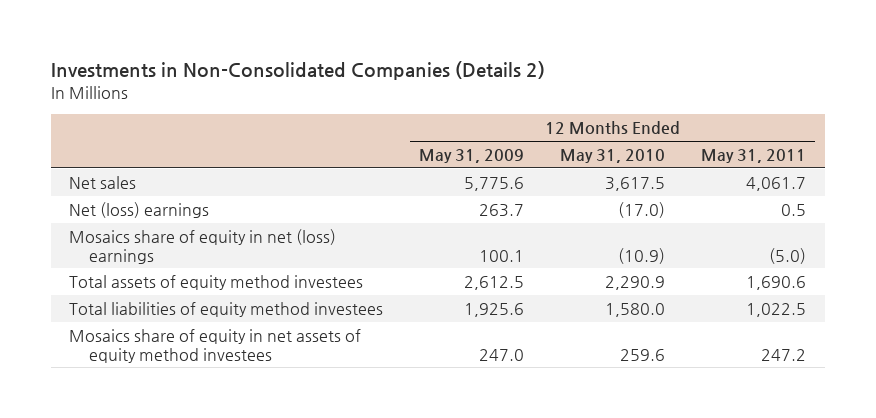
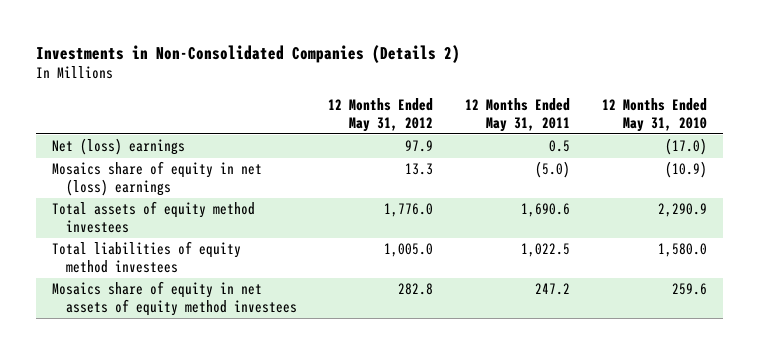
[419,148,525,163] May 31, 2009 -> none
none -> [328,97,434,132] 12 Months Ended May 31, 2012
[69,175,137,189] Net sales -> none

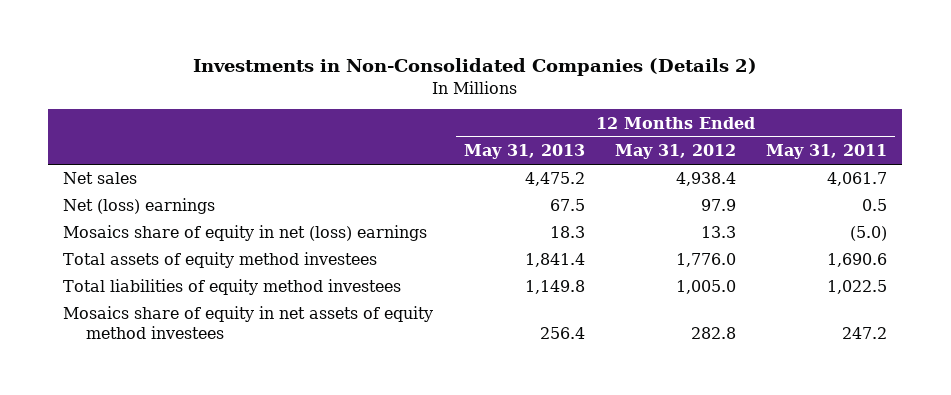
[602,97,708,132] 12 Months Ended May 31, 2010 -> none
none -> [463,144,585,160] May 31, 2013
none -> [63,172,138,185] Net sales

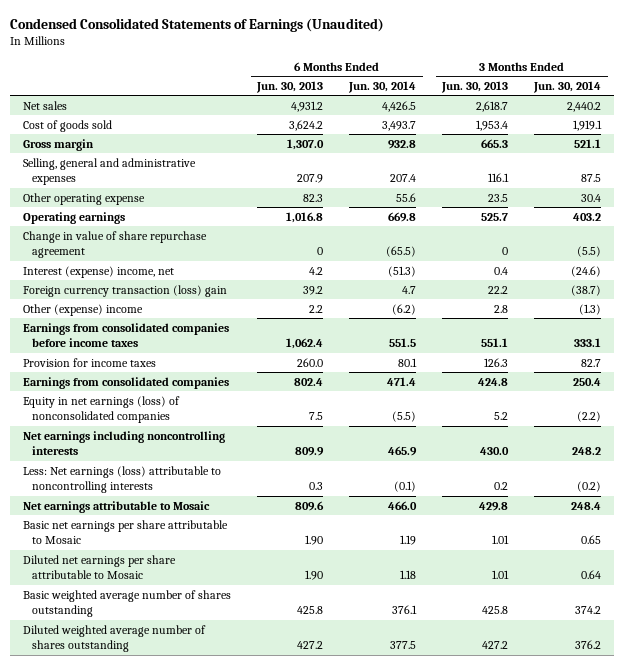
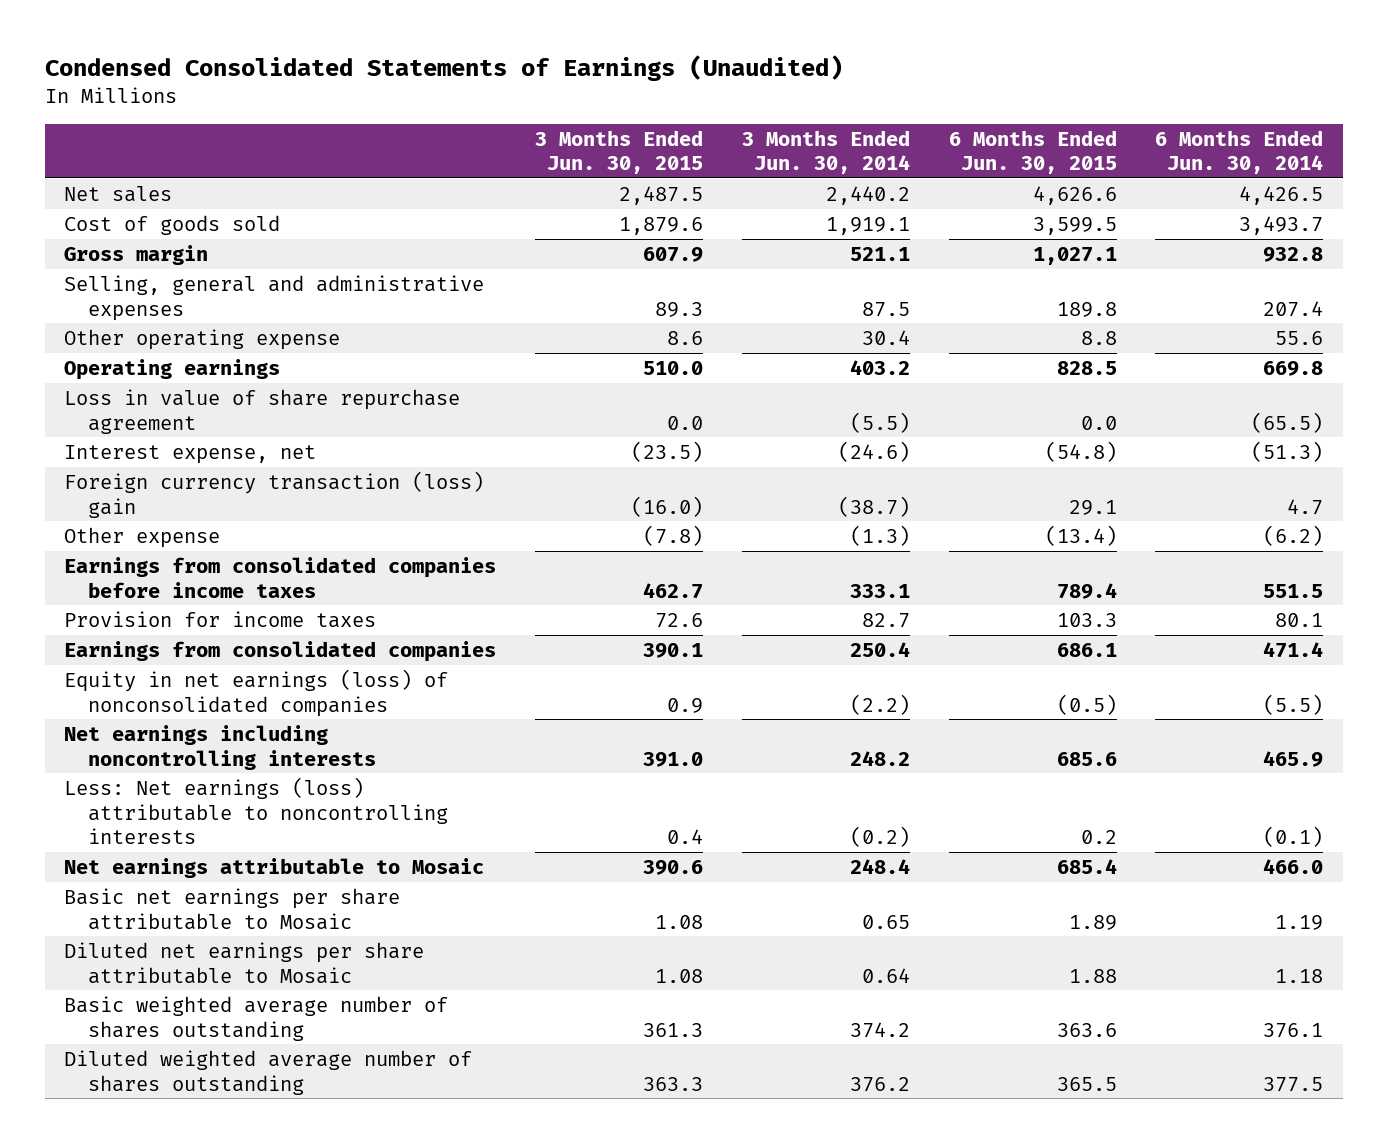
[256,80,324,93] Jun. 30, 2013 -> none
[441,80,509,93] Jun. 30, 2013 -> none
none -> [534,129,703,175] 3 Months Ended Jun. 30, 2015
none -> [948,129,1117,175] 6 Months Ended Jun. 30, 2015
[22,230,207,259] Change in value of share repurchase agreement -> [64,389,461,434] Loss in value of share repurchase agreement
[22,265,174,278] Interest (expense) income, net -> [64,445,317,465] Interest expense, net
[22,303,143,316] Other (expense) income -> [64,527,221,549] Other expense

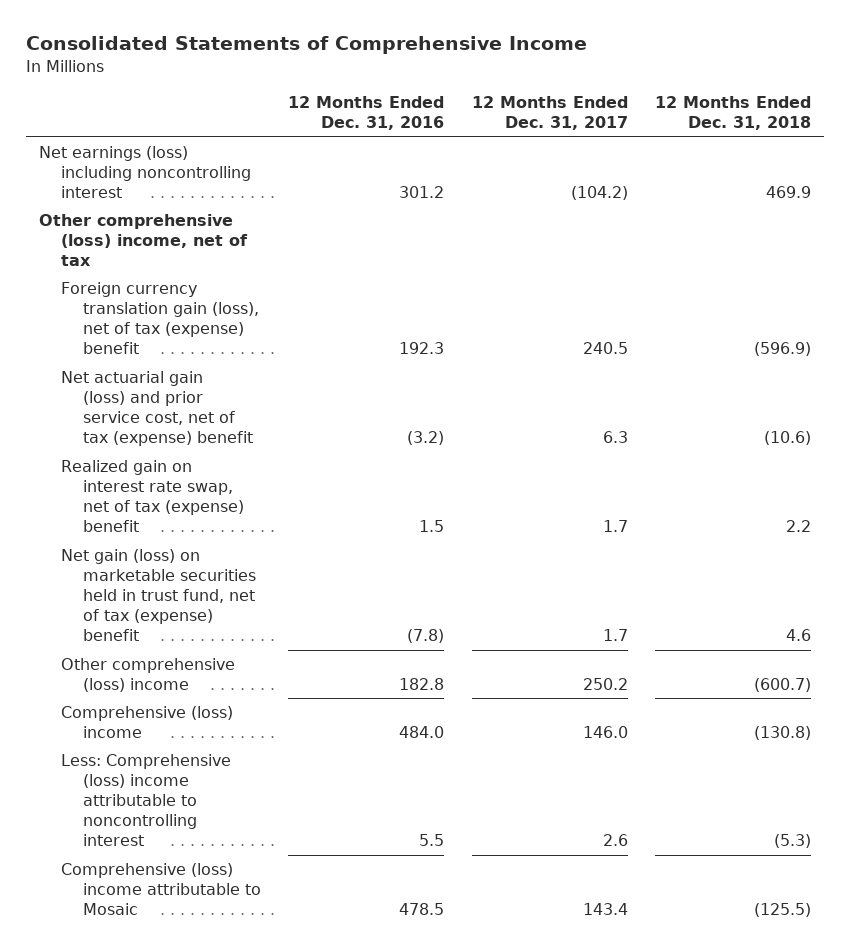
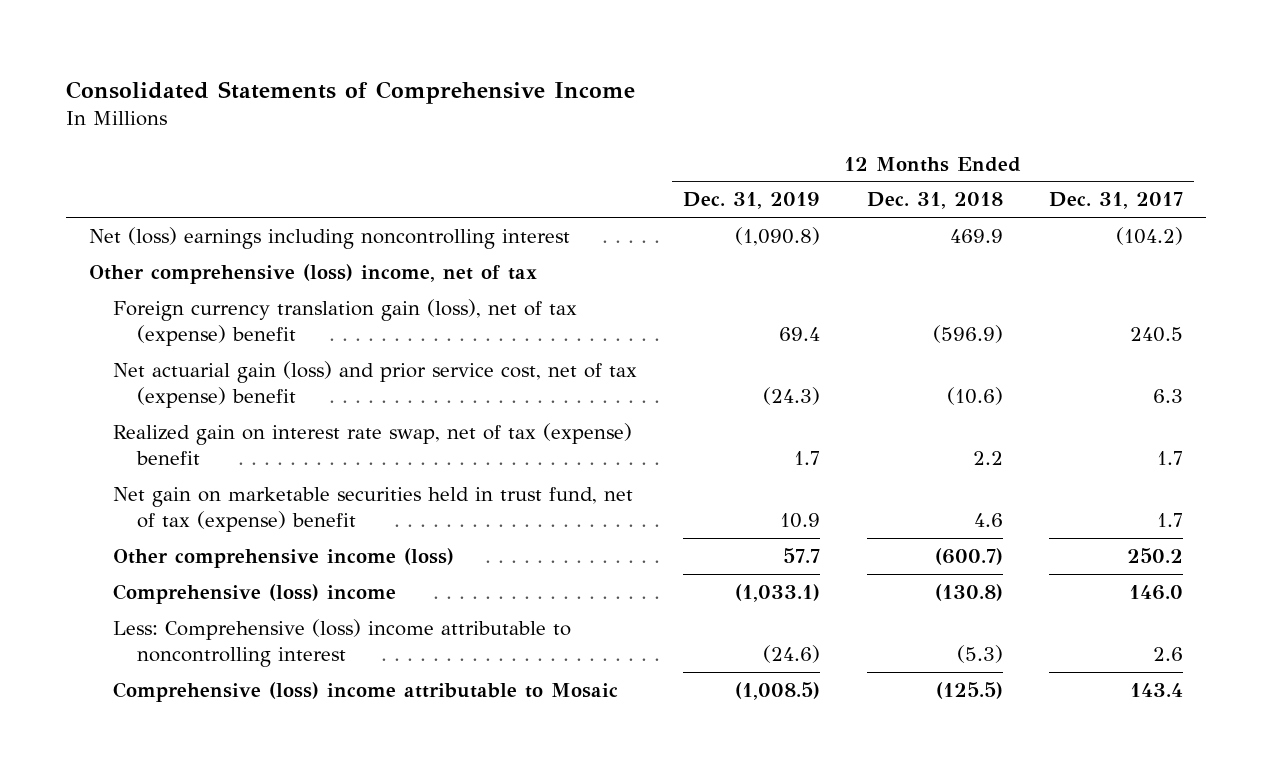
[288,96,445,131] 12 Months Ended Dec. 31, 2016 -> none
none -> [683,192,821,210] Dec. 31, 2019
[39,146,252,199] Net earnings (loss) including noncontrolling interest -> [89,226,571,249] Net (loss) earnings including noncontrolling interest
[61,549,257,642] Net gain (loss) on marketable securities held in trust fund, net of tax (expense) benefit -> [113,486,634,532] Net gain on marketable securities held in trust fund, net of tax (expense) benefit
[61,658,236,693] Other comprehensive (loss) income -> [113,547,455,568] Other comprehensive income (loss)

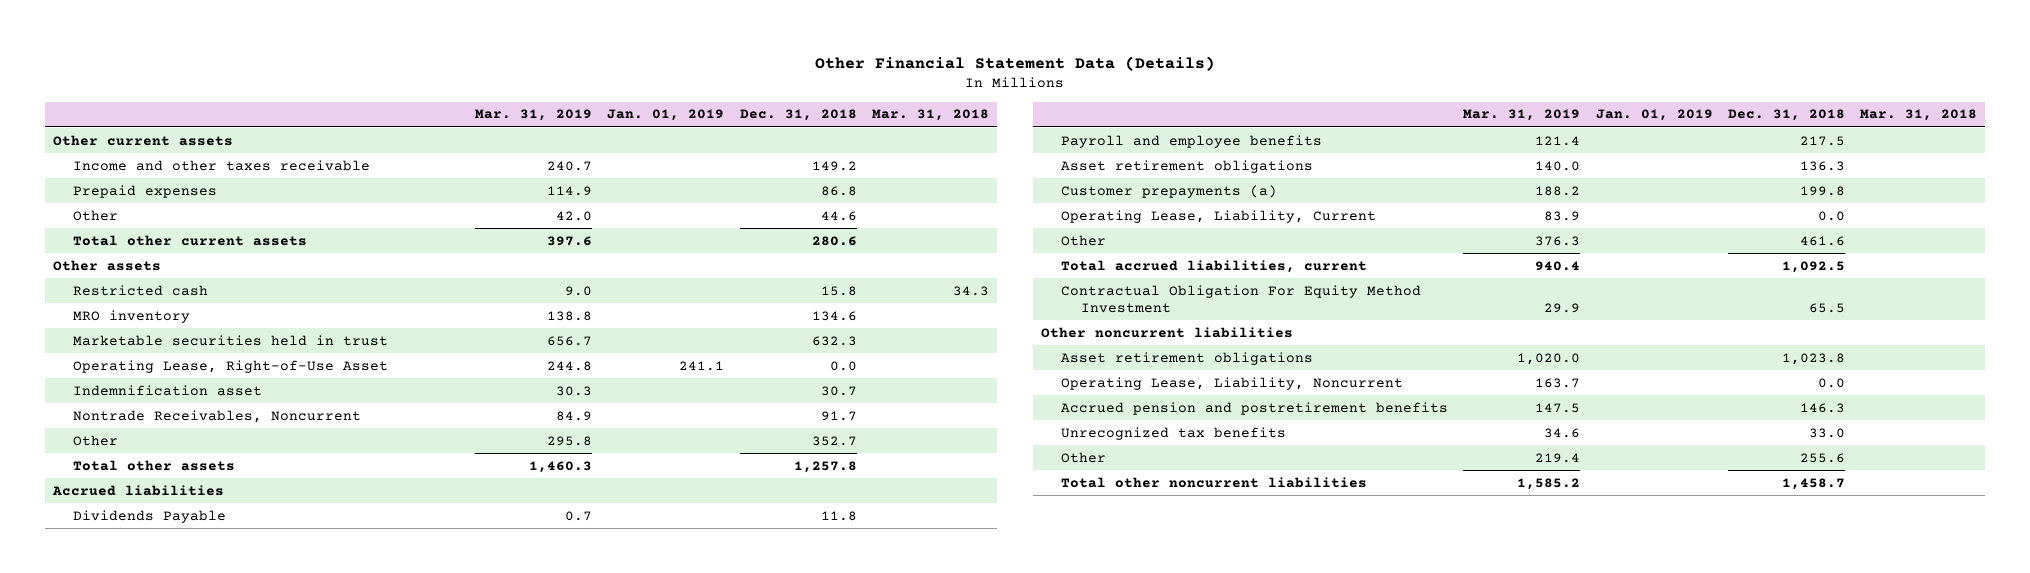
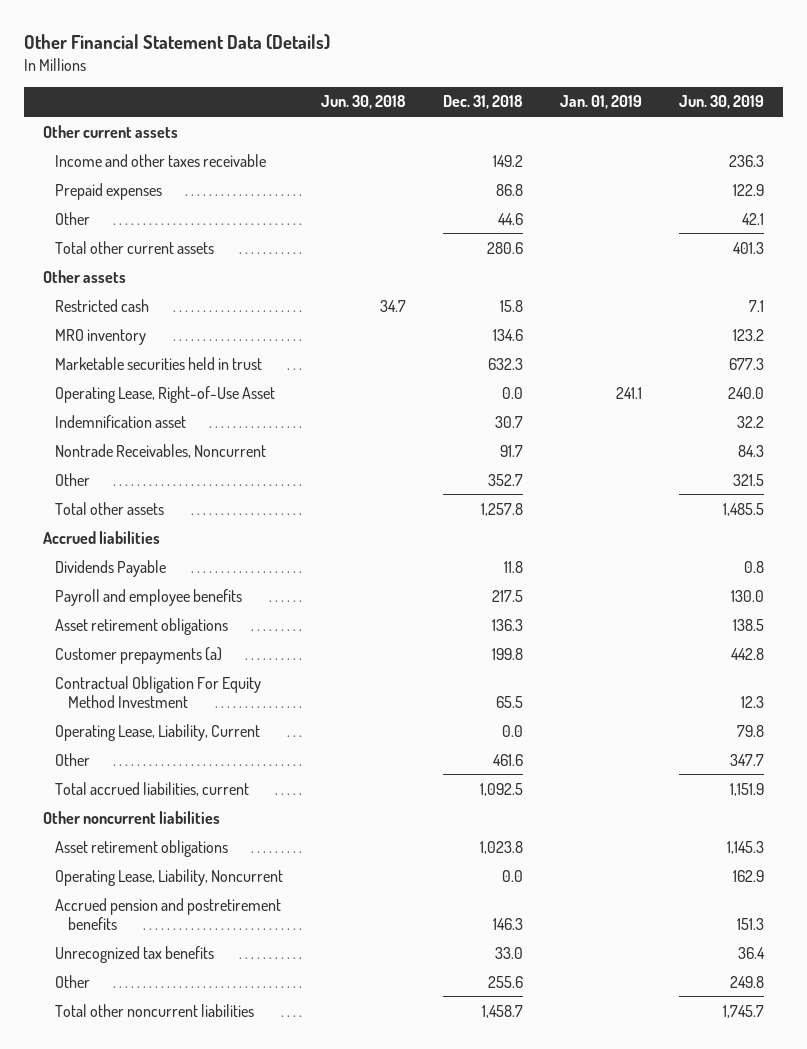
[475,109,593,122] Mar. 31, 2019 -> none
[872,109,990,122] Mar. 31, 2018 -> none
none -> [320,95,406,110] Jun. 30, 2018
none -> [679,95,765,110] Jun. 30, 2019
[1060,284,1421,313] Contractual Obligation For Equity Method Investment -> [55,675,262,708] Contractual Obligation For Equity Method Investment

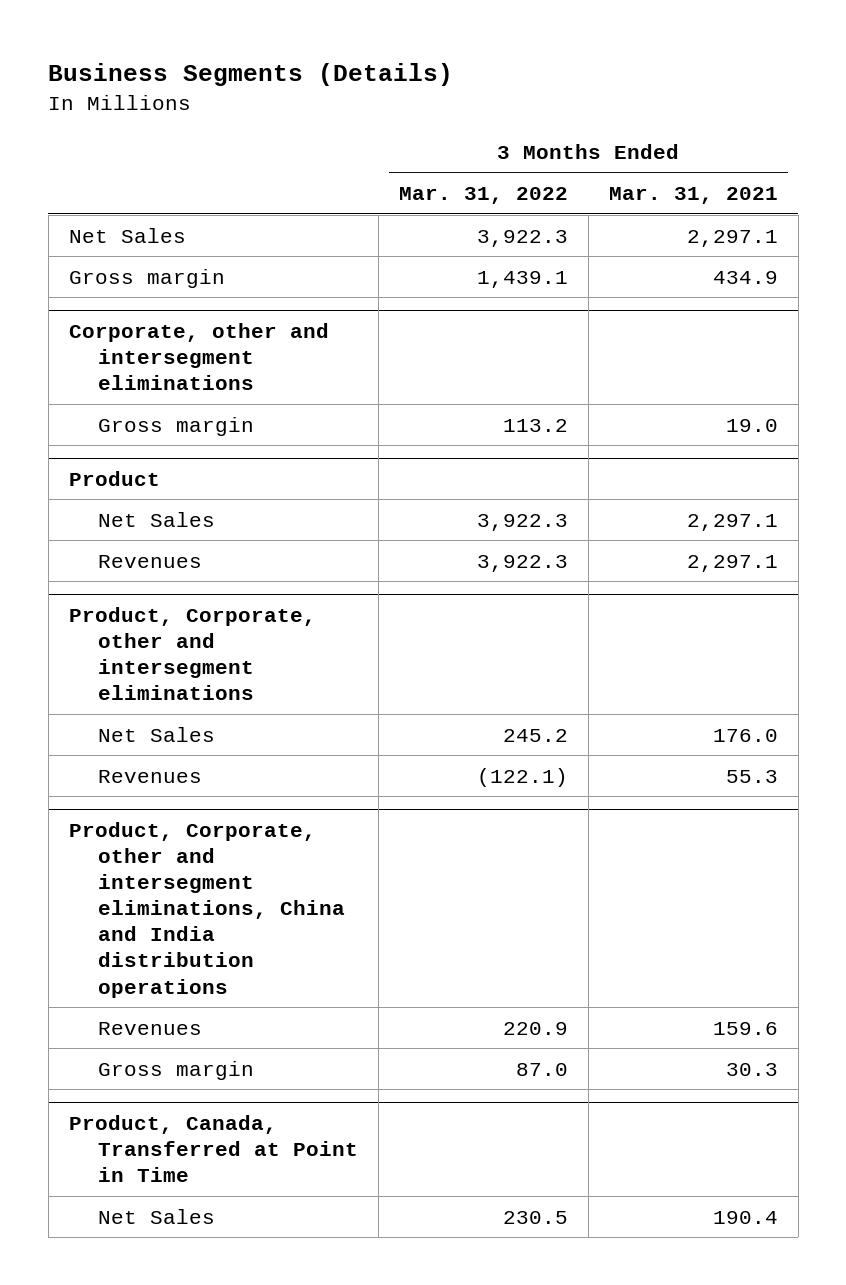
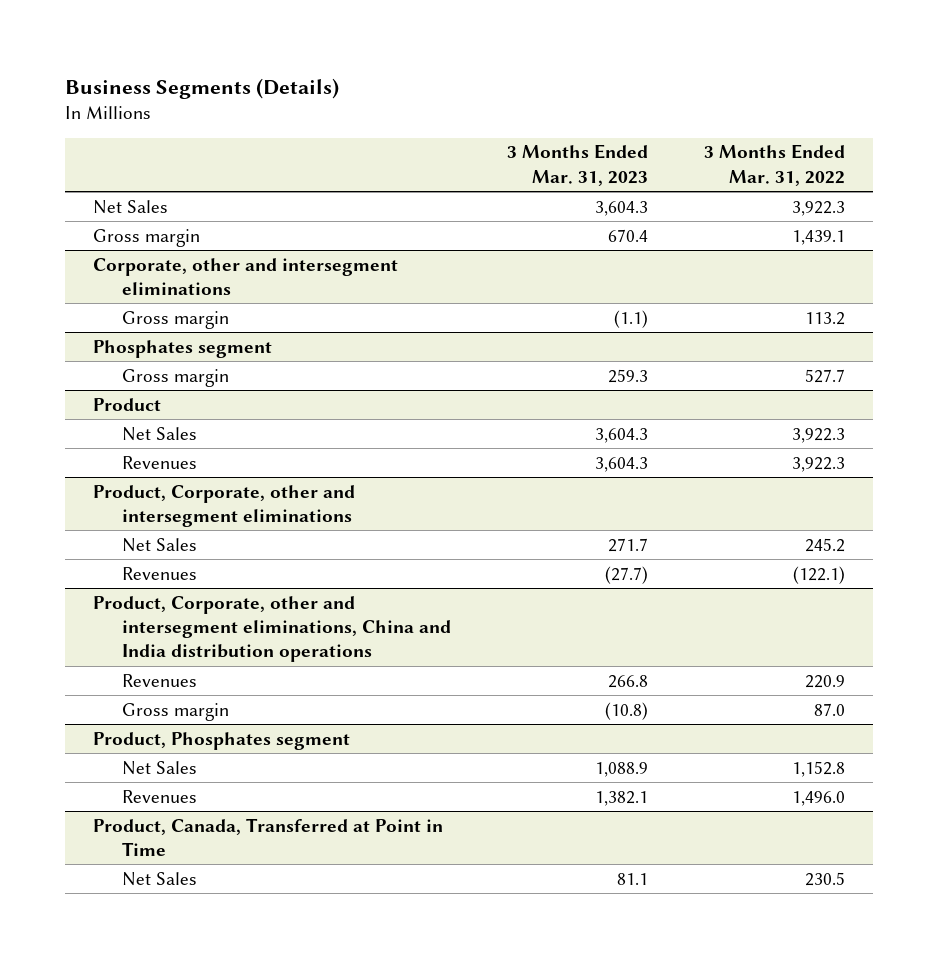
[608,187,778,205] Mar. 31, 2021 -> none
none -> [506,144,648,186] 3 Months Ended Mar. 31, 2023
none -> [92,339,272,358] Phosphates segment
none -> [122,368,230,387] Gross margin
none -> [92,731,350,750] Product, Phosphates segment
none -> [122,760,198,775] Net Sales
none -> [122,789,198,803] Revenues

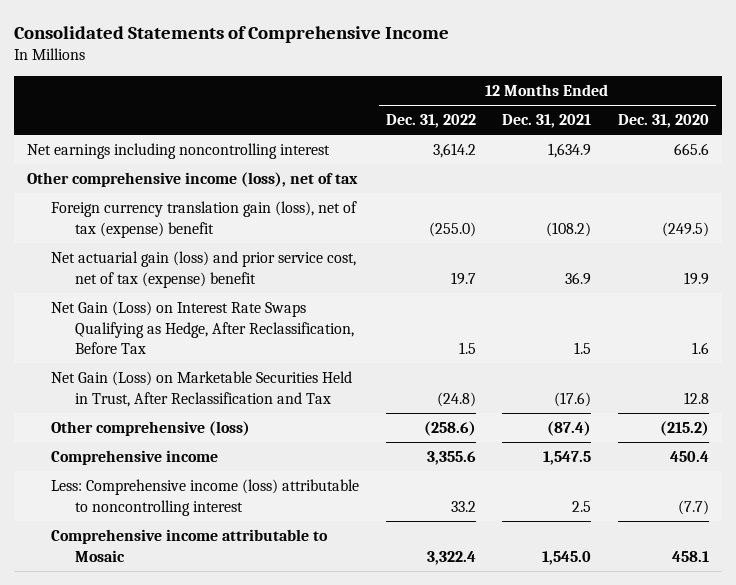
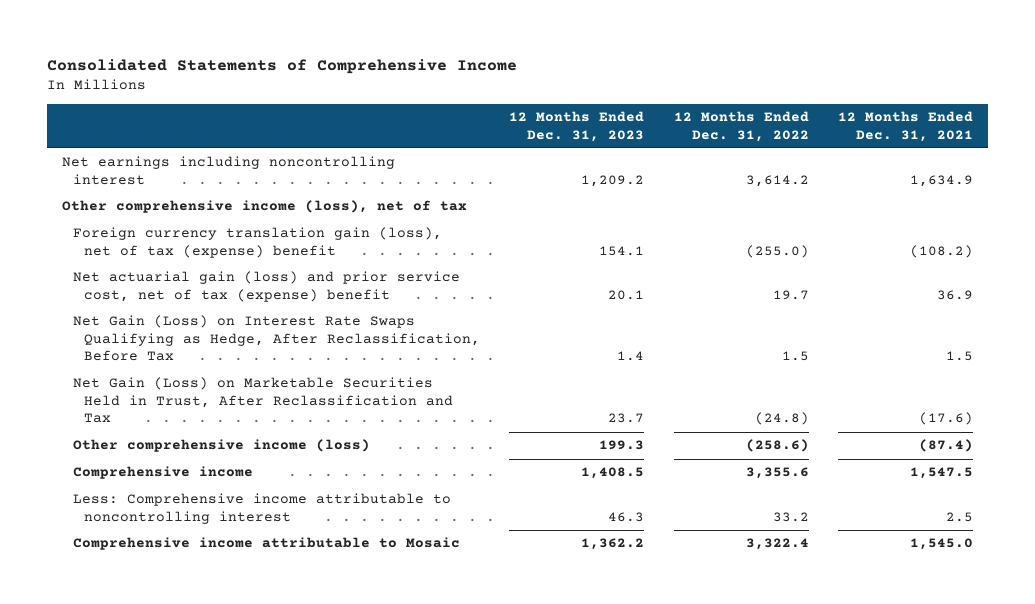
[617,114,709,129] Dec. 31, 2020 -> none
none -> [509,111,645,142] 12 Months Ended Dec. 31, 2023
[51,420,251,436] Other comprehensive (loss) -> [73,439,371,453] Other comprehensive income (loss)
[51,478,360,516] Less: Comprehensive income (loss) attributable to noncontrolling interest -> [73,493,452,524] Less: Comprehensive income attributable to noncontrolling interest

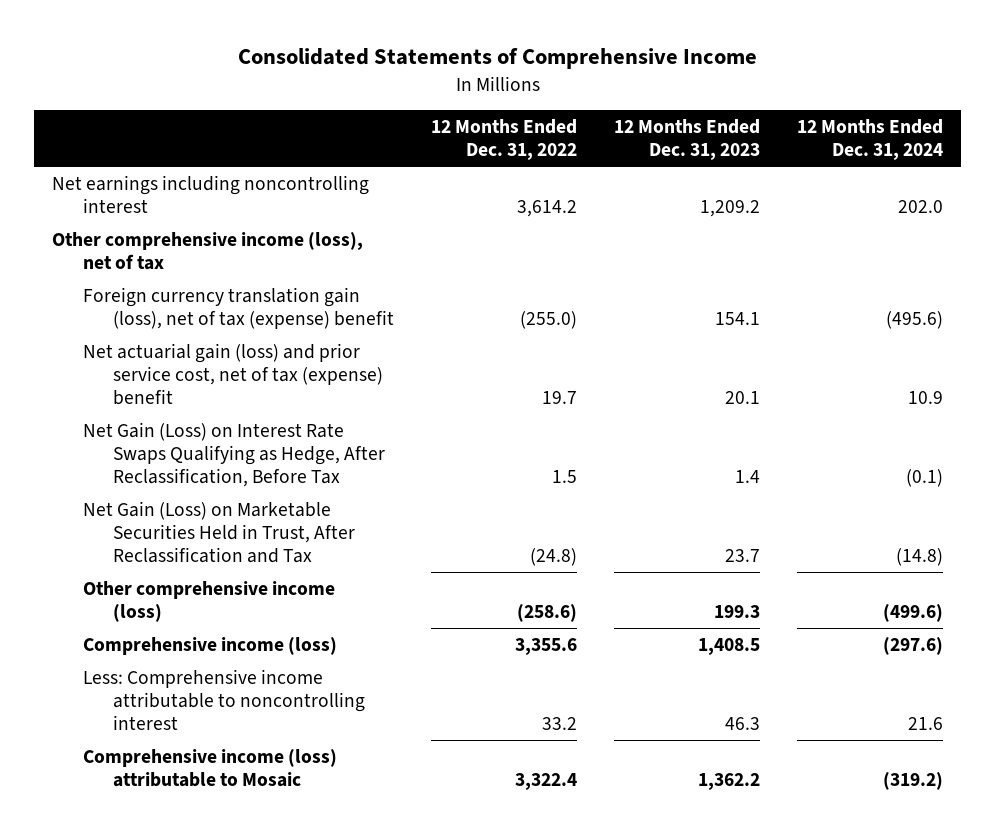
[838,111,974,142] 12 Months Ended Dec. 31, 2021 -> none
none -> [796,119,943,161] 12 Months Ended Dec. 31, 2024
[73,466,254,480] Comprehensive income -> [82,637,337,656] Comprehensive income (loss)
[73,537,461,551] Comprehensive income attributable to Mosaic -> [82,749,337,788] Comprehensive income (loss) attributable to Mosaic

